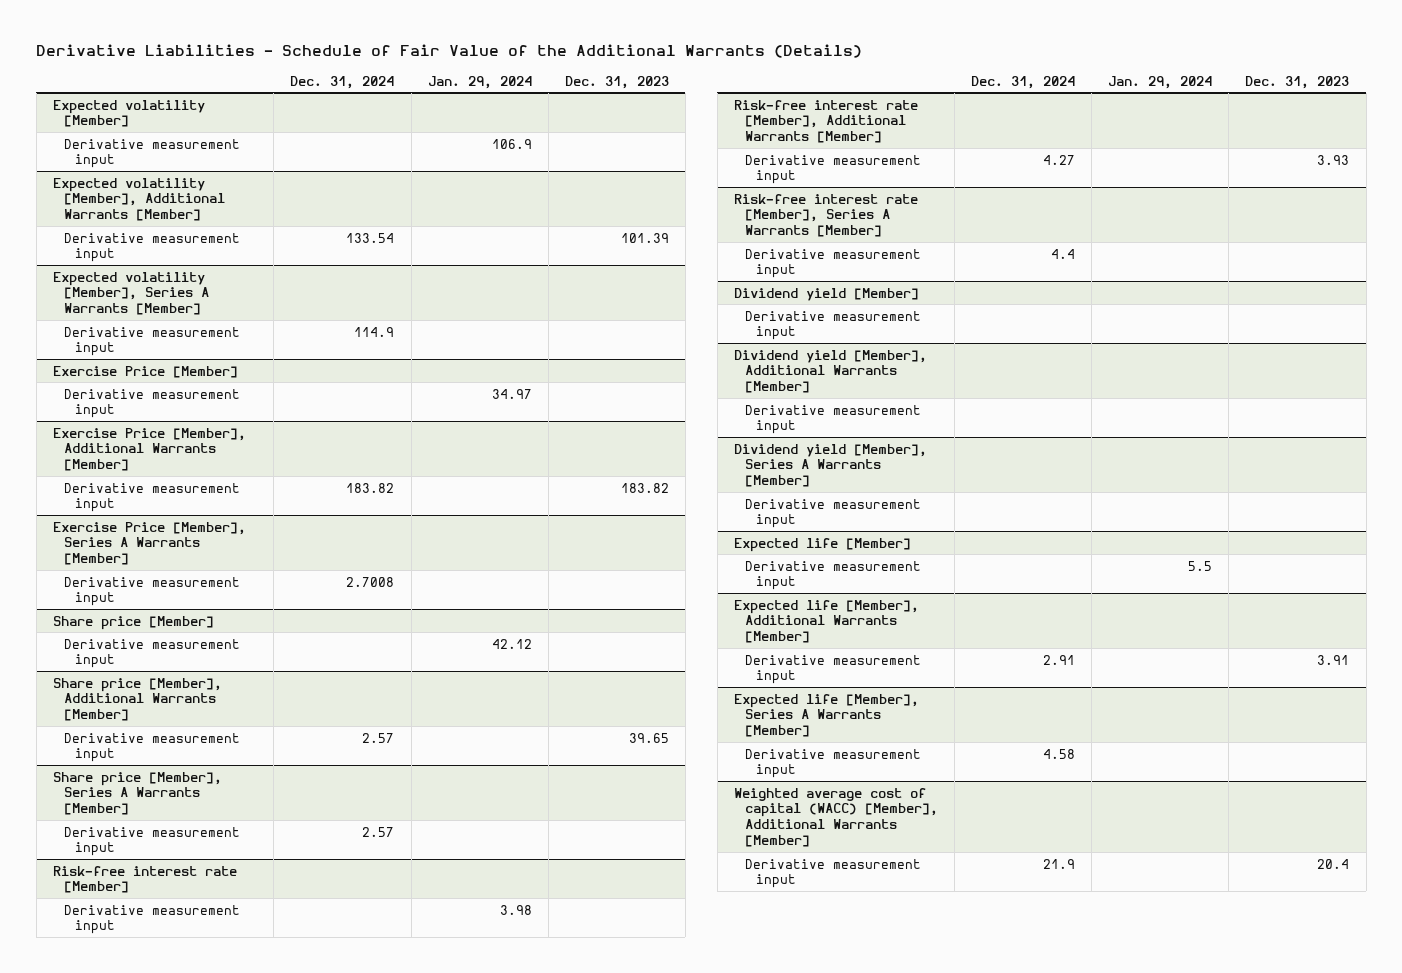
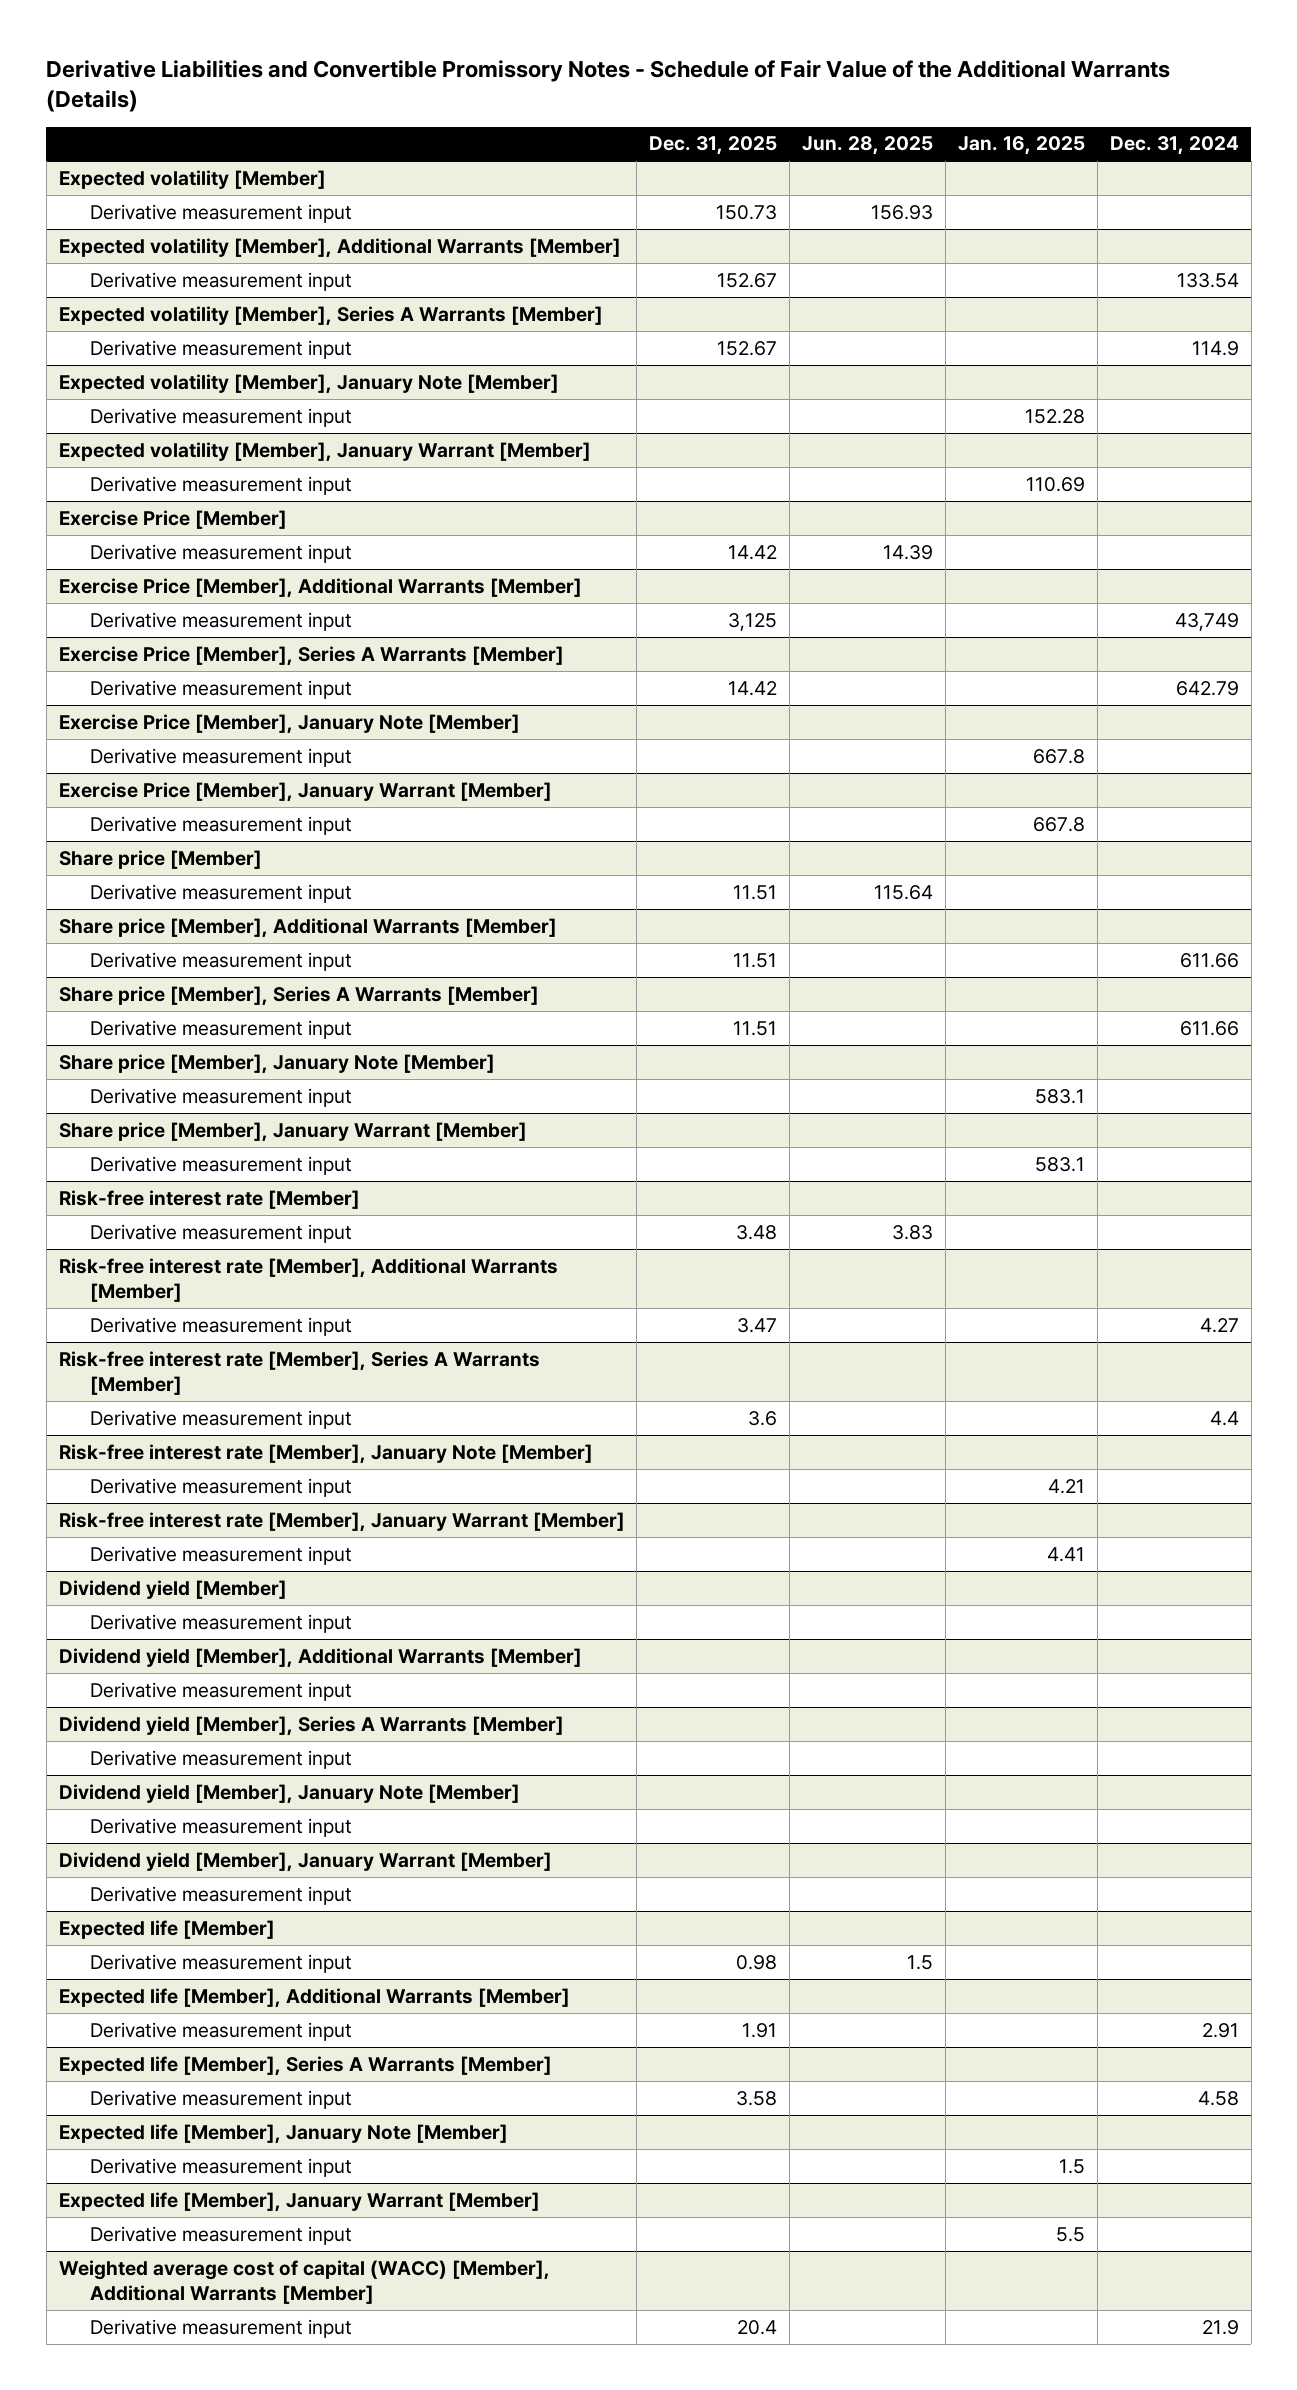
[36,44,863,59] Derivative Liabilities - Schedule of Fair Value of the Additional Warrants (Details) -> [46,59,1171,112] Derivative Liabilities and Convertible Promissory Notes - Schedule of Fair Value of the Additional Warrants (Details)
[427,75,532,89] Jan. 29, 2024 -> none
[564,75,669,89] Dec. 31, 2023 -> none
none -> [649,136,778,156] Dec. 31, 2025
none -> [802,136,934,156] Jun. 28, 2025
none -> [957,136,1085,156] Jan. 16, 2025
none -> [58,373,559,394] Expected volatility [Member], January Note [Member]
none -> [89,407,352,427] Derivative measurement input
none -> [58,441,591,462] Expected volatility [Member], January Warrant [Member]
none -> [89,475,352,495] Derivative measurement input
[346,482,395,493] 183.82 -> [1174,612,1239,631] 43,749
[346,576,395,587] 2.7008 -> [1175,680,1239,696] 642.79
none -> [58,713,520,734] Exercise Price [Member], January Note [Member]
none -> [89,747,352,767] Derivative measurement input
none -> [58,781,552,802] Exercise Price [Member], January Warrant [Member]
none -> [89,815,352,835] Derivative measurement input
[362,732,395,743] 2.57 -> [1179,952,1239,968] 611.66
[362,826,395,837] 2.57 -> [1179,1020,1239,1036] 611.66
none -> [58,1053,495,1074] Share price [Member], January Note [Member]
none -> [89,1087,352,1107] Derivative measurement input
none -> [58,1121,527,1142] Share price [Member], January Warrant [Member]
none -> [89,1155,352,1175] Derivative measurement input
none -> [58,1443,593,1464] Risk-free interest rate [Member], January Note [Member]
none -> [89,1477,352,1497] Derivative measurement input
none -> [58,1511,625,1532] Risk-free interest rate [Member], January Warrant [Member]
none -> [89,1545,352,1565] Derivative measurement input
none -> [58,1783,520,1804] Dividend yield [Member], January Note [Member]
none -> [89,1817,352,1837] Derivative measurement input
none -> [58,1851,552,1872] Dividend yield [Member], January Warrant [Member]
none -> [89,1885,352,1905] Derivative measurement input
none -> [58,2123,508,2144] Expected life [Member], January Note [Member]
none -> [89,2157,352,2177] Derivative measurement input
none -> [58,2191,540,2212] Expected life [Member], January Warrant [Member]
none -> [89,2225,352,2245] Derivative measurement input

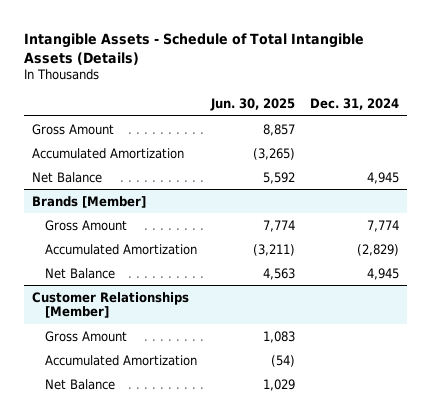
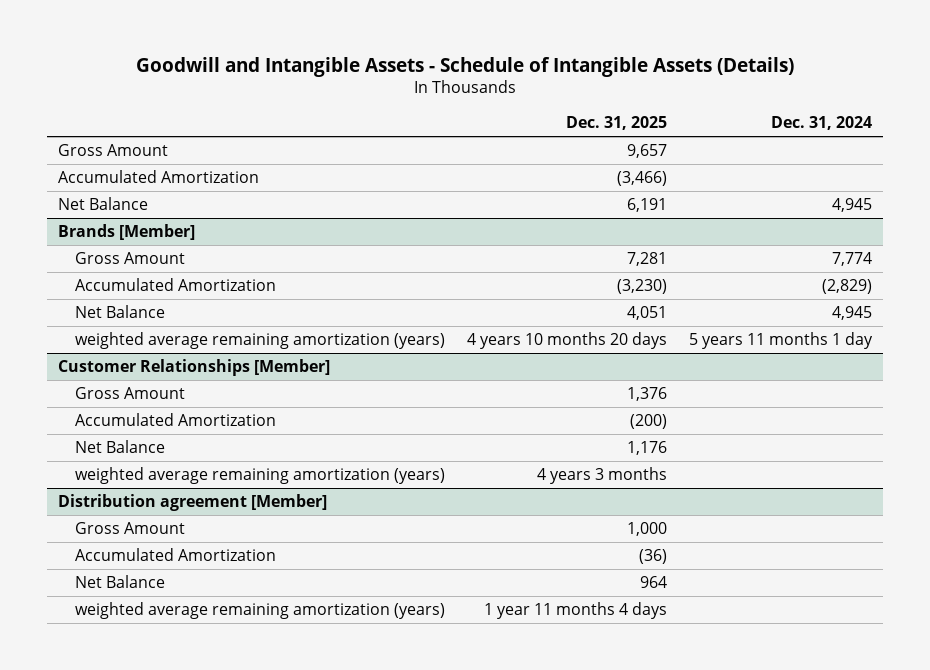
[24,32,365,65] Intangible Assets - Schedule of Total Intangible Assets (Details) -> [135,56,794,77] Goodwill and Intangible Assets - Schedule of Intangible Assets (Details)
[210,98,296,112] Jun. 30, 2025 -> none
none -> [565,116,667,131] Dec. 31, 2025
none -> [74,332,445,350] weighted average remaining amortization (years)
none -> [74,467,445,485] weighted average remaining amortization (years)
none -> [57,494,327,512] Distribution agreement [Member]
none -> [74,522,185,535] Gross Amount
none -> [74,548,276,562] Accumulated Amortization
none -> [74,575,165,589] Net Balance
none -> [74,602,445,620] weighted average remaining amortization (years)

